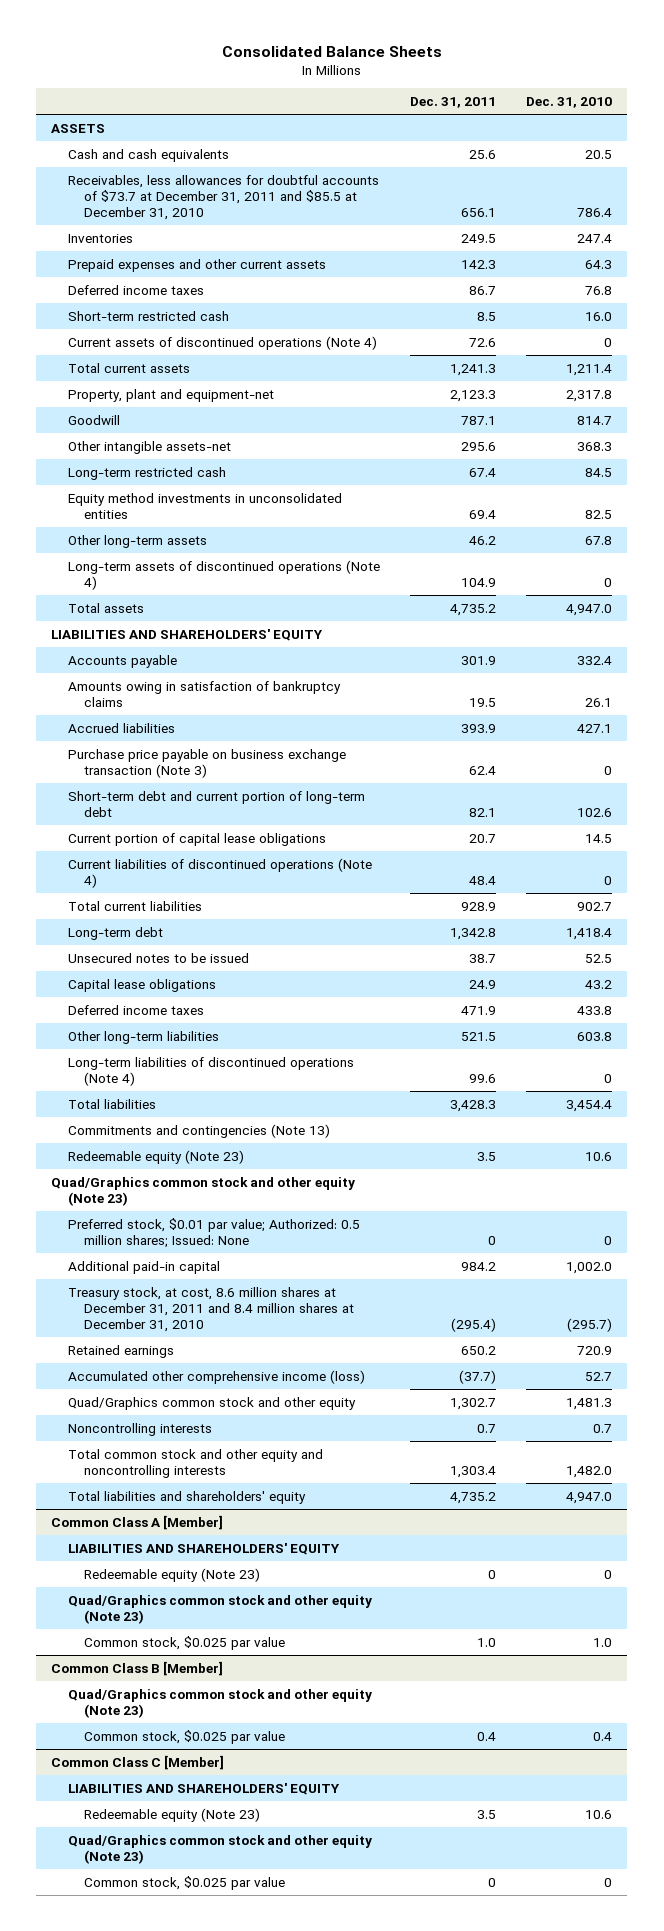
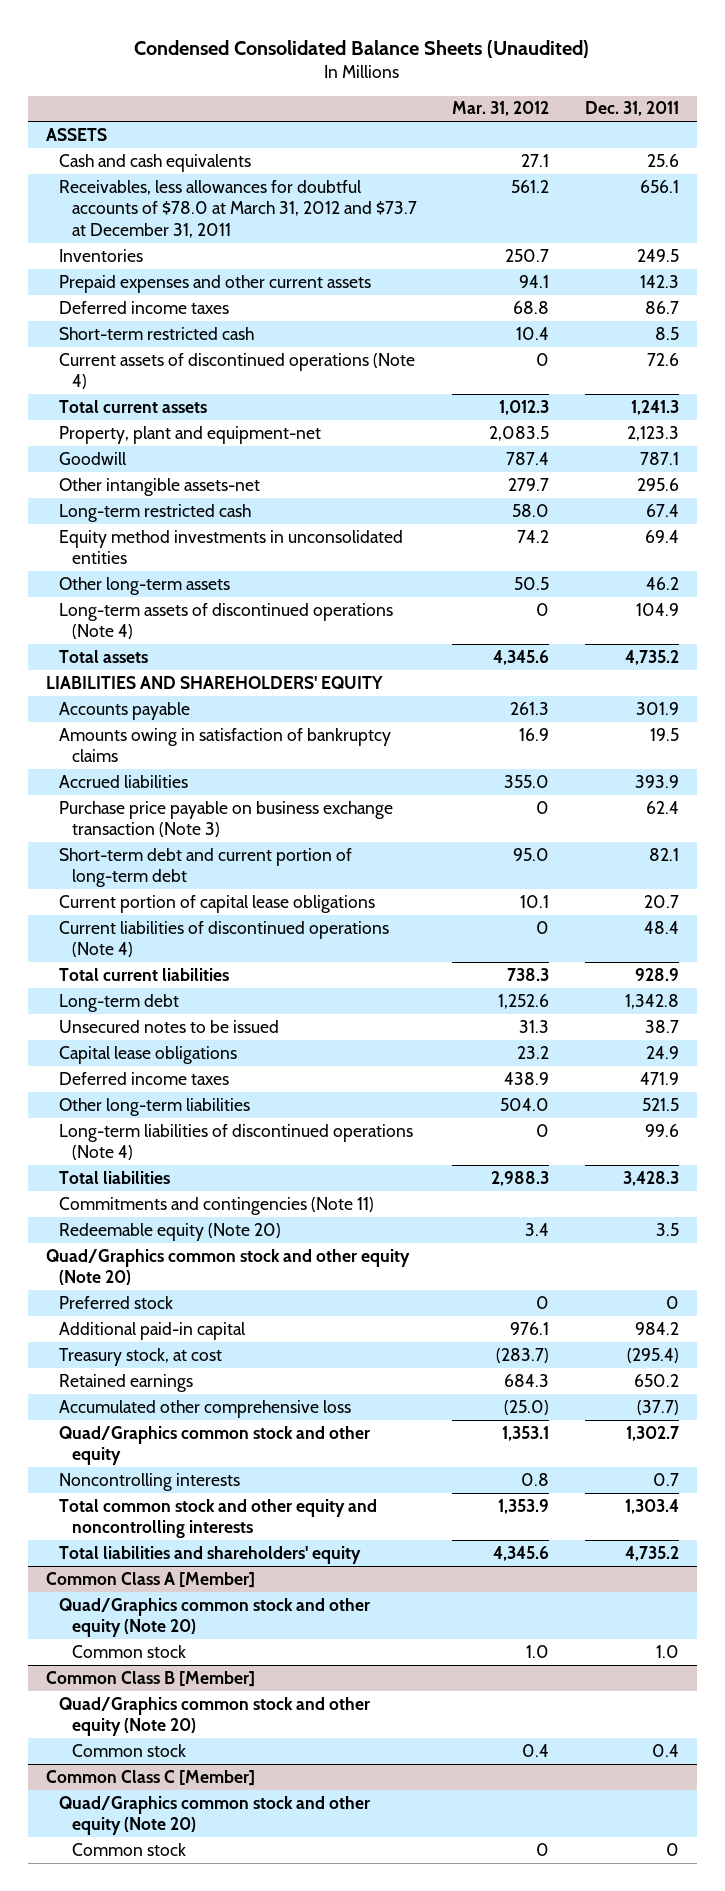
[221,46,442,58] Consolidated Balance Sheets -> [134,39,590,58] Condensed Consolidated Balance Sheets (Unaudited)
[526,96,613,108] Dec. 31, 2010 -> none
none -> [452,101,550,117] Mar. 31, 2012
[67,174,379,220] Receivables, less allowances for doubtful accounts of $73.7 at December 31, 2011 and $85.5 at December 31, 2010 -> [58,179,417,238] Receivables, less allowances for doubtful accounts of $78.0 at March 31, 2012 and $73.7 at December 31, 2011
[67,1123,330,1138] Commitments and contingencies (Note 13) -> [58,1196,374,1215] Commitments and contingencies (Note 11)
[67,1149,244,1164] Redeemable equity (Note 23) -> [58,1222,281,1241] Redeemable equity (Note 20)
[51,1176,356,1206] Quad/Graphics common stock and other equity (Note 23) -> [45,1248,410,1286] Quad/Graphics common stock and other equity (Note 20)
[67,1217,360,1248] Preferred stock, $0.01 par value; Authorized: 0.5 million shares; Issued: None -> [58,1295,173,1309] Preferred stock
[67,1286,354,1332] Treasury stock, at cost, 8.6 million shares at December 31, 2011 and 8.4 million shares at December 31, 2010 -> [58,1347,222,1366] Treasury stock, at cost
[67,1369,365,1384] Accumulated other comprehensive income (loss) -> [58,1399,351,1418] Accumulated other comprehensive loss
[67,1542,340,1555] LIABILITIES AND SHAREHOLDERS' EQUITY -> none
[83,1567,260,1582] Redeemable equity (Note 23) -> none
[67,1594,372,1624] Quad/Graphics common stock and other equity (Note 23) -> [58,1597,370,1638] Quad/Graphics common stock and other equity (Note 20)
[83,1635,285,1650] Common stock, $0.025 par value -> [71,1644,186,1658] Common stock
[67,1688,372,1718] Quad/Graphics common stock and other equity (Note 23) -> [58,1696,370,1737] Quad/Graphics common stock and other equity (Note 20)
[83,1729,285,1744] Common stock, $0.025 par value -> [71,1743,186,1757] Common stock
[67,1782,340,1795] LIABILITIES AND SHAREHOLDERS' EQUITY -> none
[83,1807,260,1822] Redeemable equity (Note 23) -> none
[67,1834,372,1864] Quad/Graphics common stock and other equity (Note 23) -> [58,1795,370,1836] Quad/Graphics common stock and other equity (Note 20)
[83,1875,285,1890] Common stock, $0.025 par value -> [71,1842,186,1856] Common stock

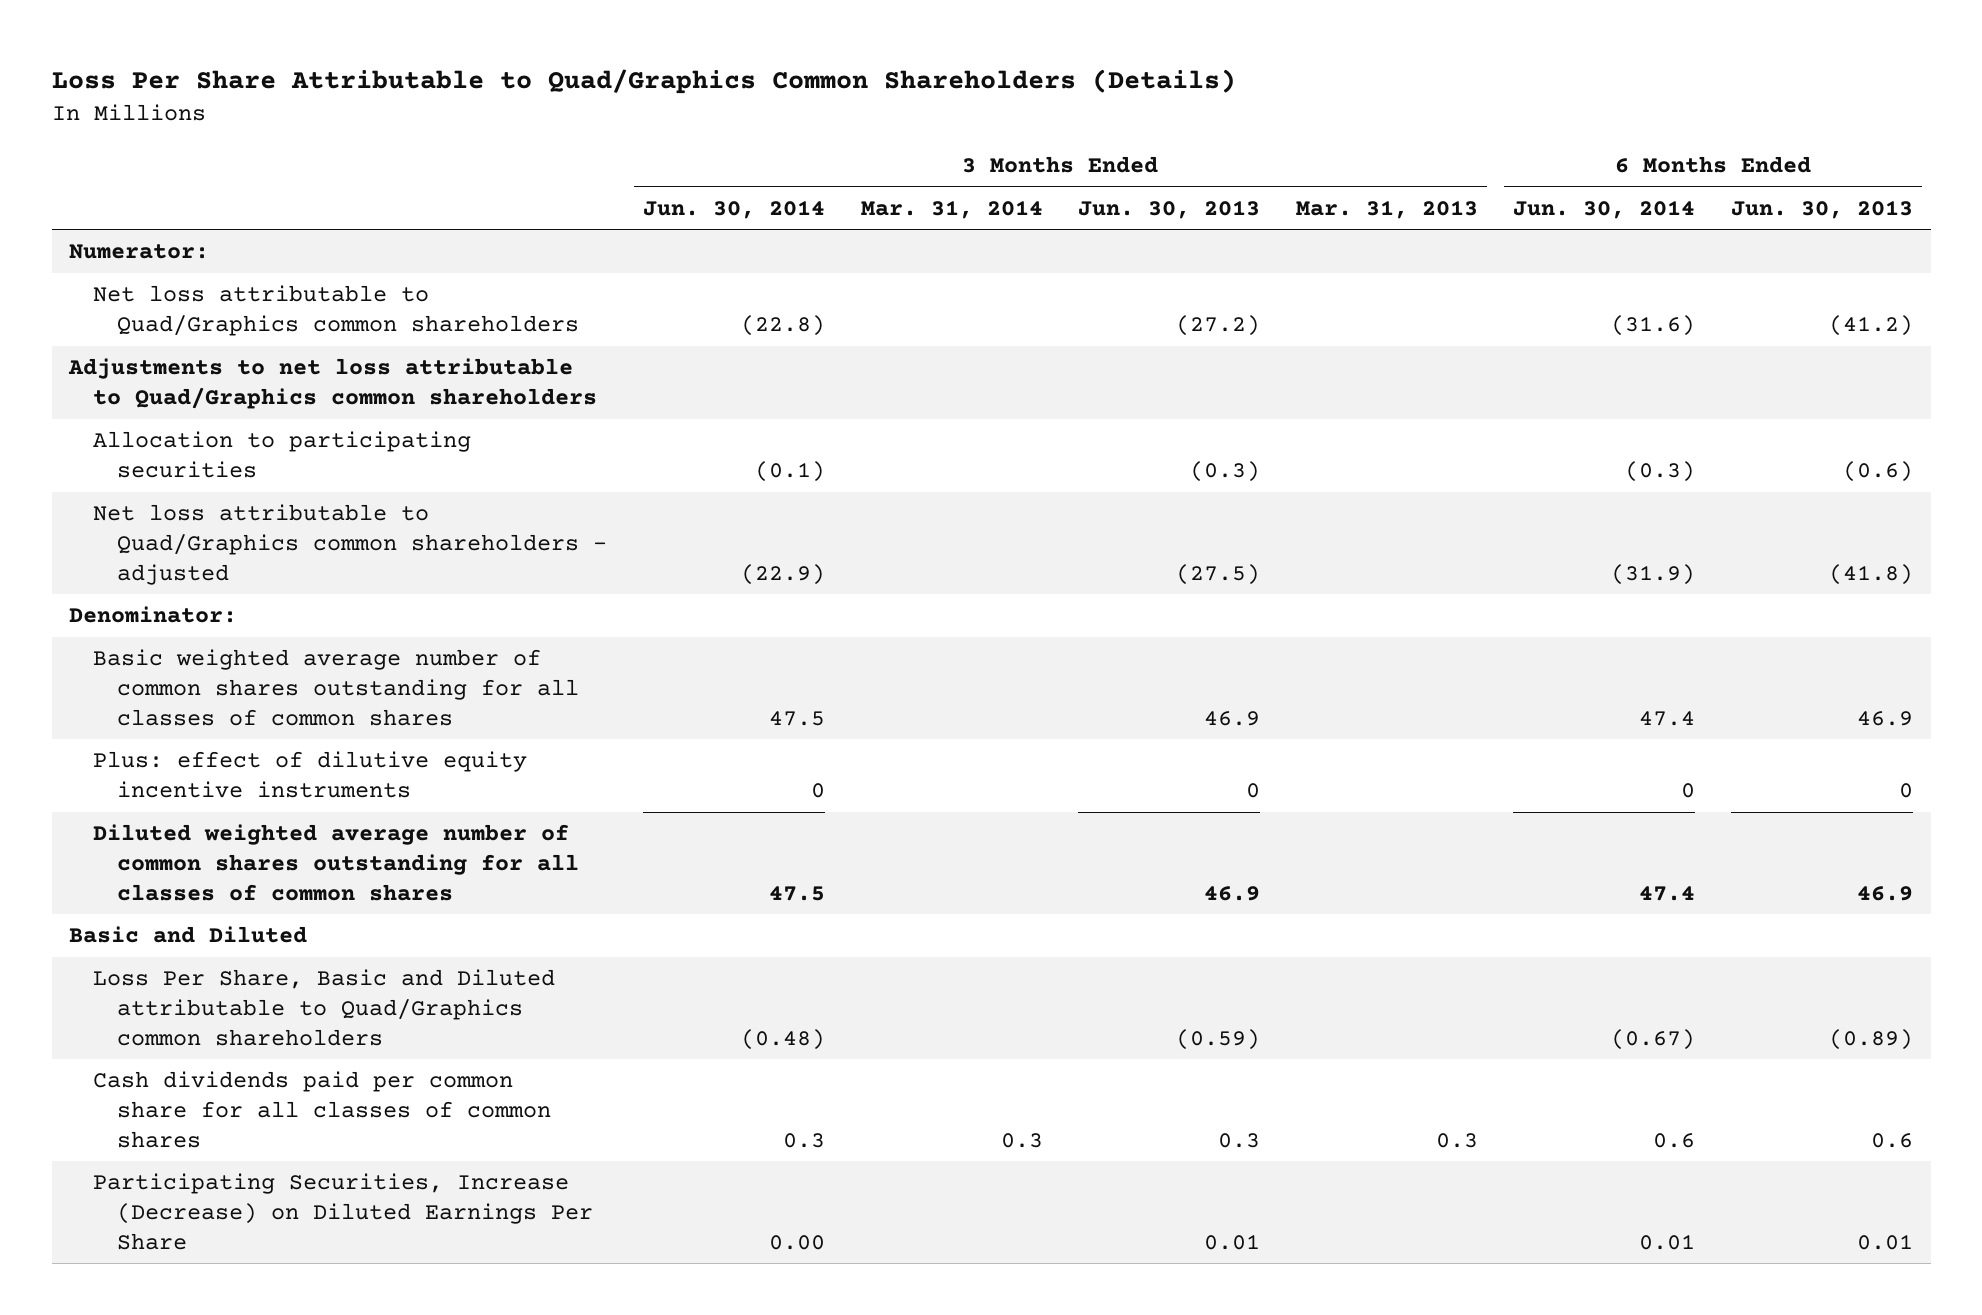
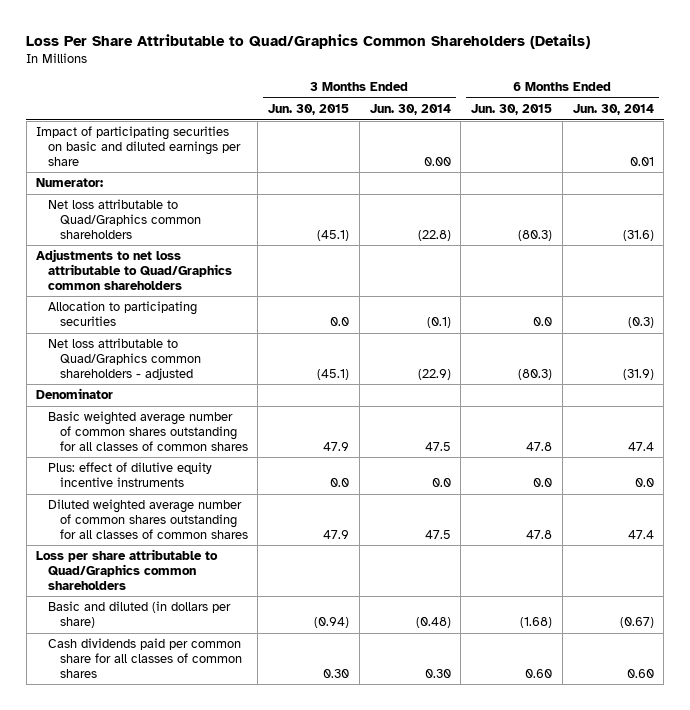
[860,199,1043,219] Mar. 31, 2014 -> none
[1078,199,1261,219] Jun. 30, 2013 -> none
[1295,199,1478,219] Mar. 31, 2013 -> none
[1730,199,1913,219] Jun. 30, 2013 -> none
none -> [268,103,350,115] Jun. 30, 2015
none -> [471,103,553,115] Jun. 30, 2015
none -> [36,126,242,166] Impact of participating securities on basic and diluted earnings per share
[69,606,238,624] Denominator: -> [36,388,114,400] Denominator
[810,782,825,798] 0 -> [431,477,451,487] 0.0
[1681,782,1696,798] 0 -> [634,477,654,487] 0.0
[93,1173,594,1250] Participating Securities, Increase (Decrease) on Diluted Earnings Per Share -> none
[69,926,308,944] Basic and Diluted -> [36,549,219,590] Loss per share attributable to Quad/Graphics common shareholders
[93,969,556,1046] Loss Per Share, Basic and Diluted attributable to Quad/Graphics common shareholders -> [48,601,232,628] Basic and diluted (in dollars per share)
[782,1132,825,1148] 0.3 -> [424,668,451,678] 0.30
[1653,1132,1696,1148] 0.6 -> [626,668,654,678] 0.60

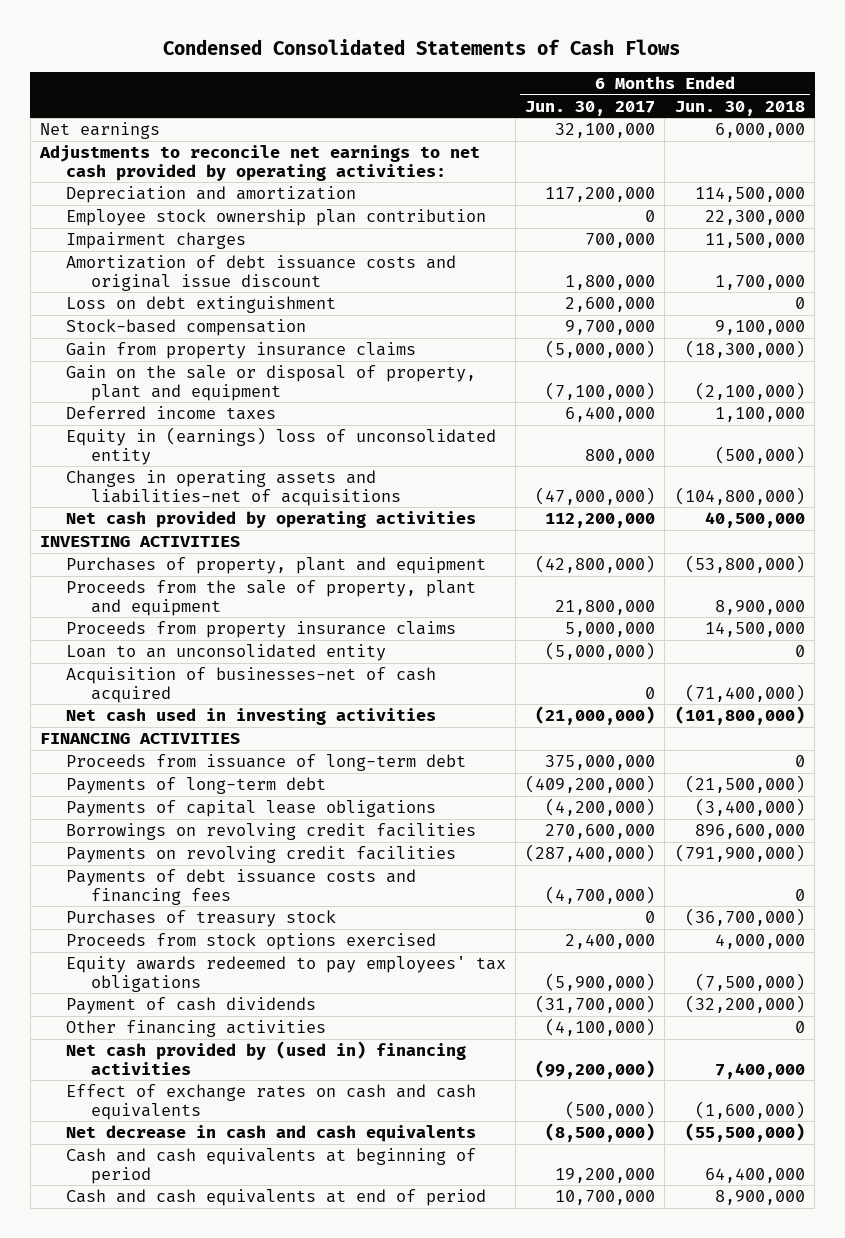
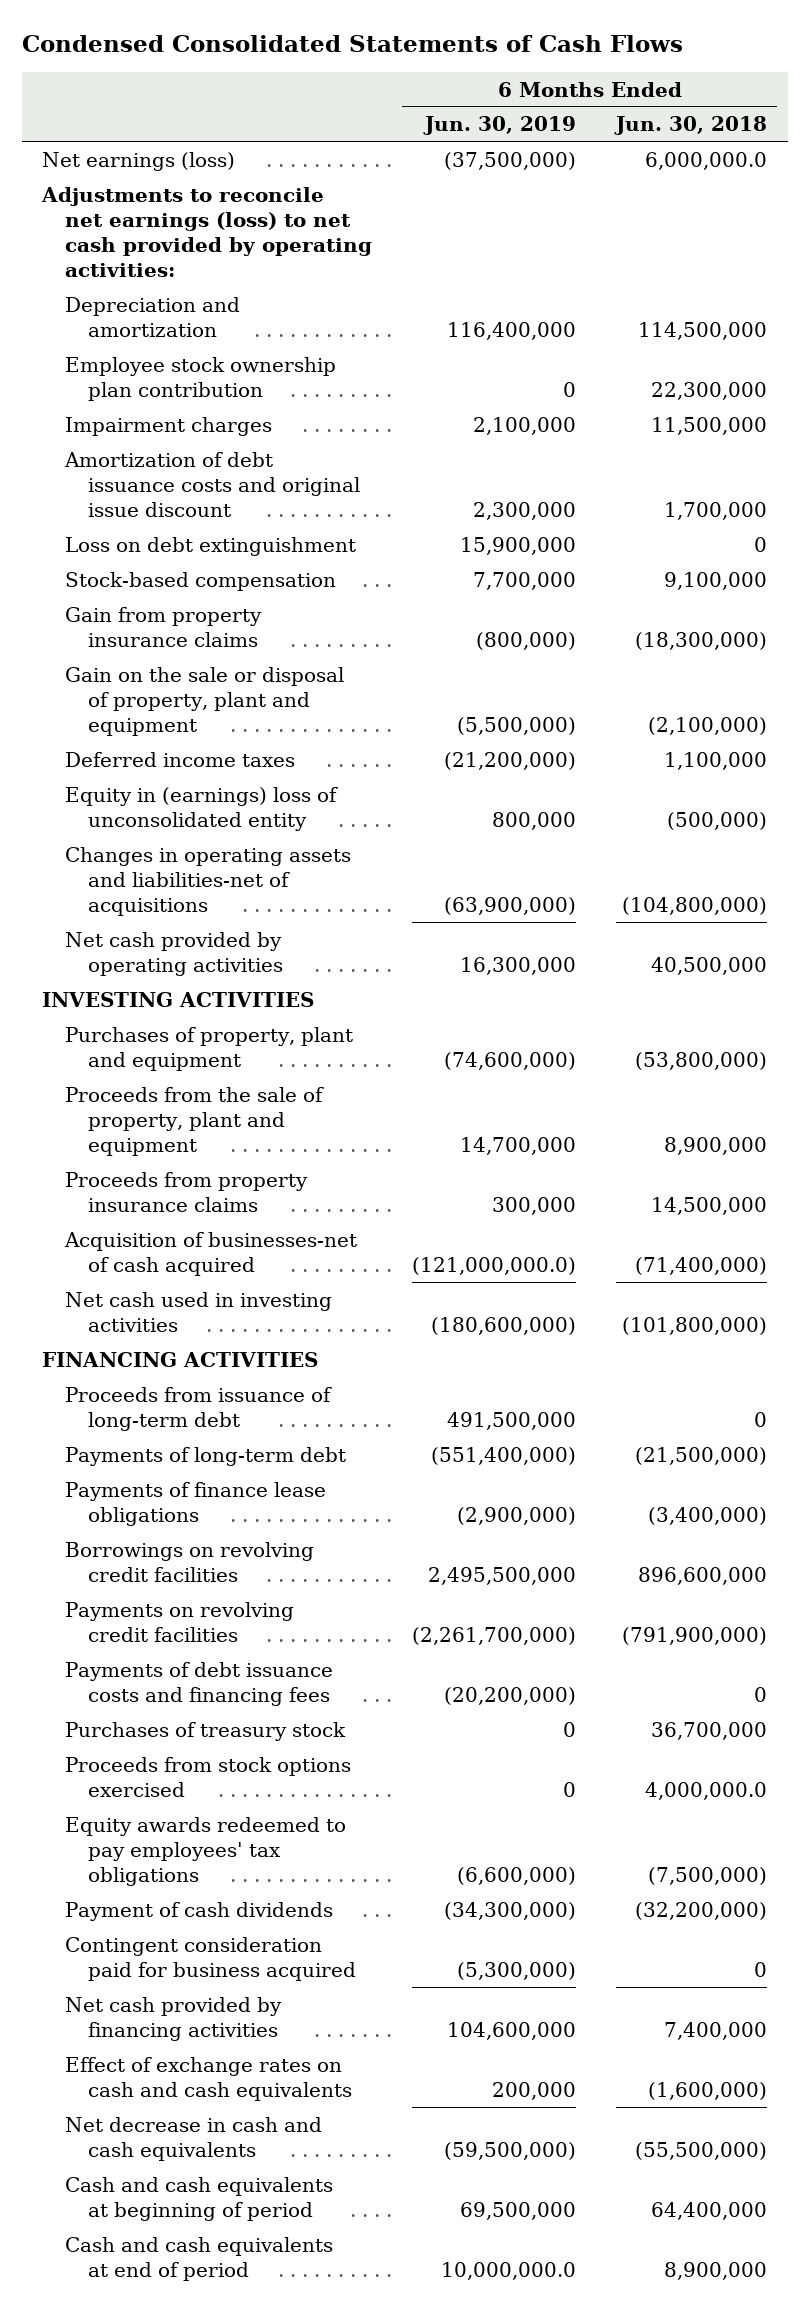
[525,100,656,116] Jun. 30, 2017 -> none
none -> [423,116,577,136] Jun. 30, 2019
[40,122,161,140] Net earnings -> [41,151,235,171] Net earnings (loss)
[714,123,805,139] 6,000,000 -> [645,151,768,170] 6,000,000.0
[39,145,481,181] Adjustments to reconcile net earnings to net cash provided by operating activities: -> [40,186,372,278] Adjustments to reconcile net earnings (loss) to net cash provided by operating activities:
[65,644,386,662] Loan to an unconsolidated entity -> none
[65,800,436,818] Payments of capital lease obligations -> [64,1481,326,1526] Payments of finance lease obligations
[684,908,805,927] (36,700,000) -> [651,1721,768,1740] 36,700,000
[714,934,805,950] 4,000,000 -> [645,1781,768,1800] 4,000,000.0
[65,1020,326,1038] Other financing activities -> none
none -> [64,1936,357,1981] Contingent consideration paid for business acquired
[65,1041,466,1075] Net cash provided by (used in) financing activities -> [64,1996,282,2041] Net cash provided by financing activities

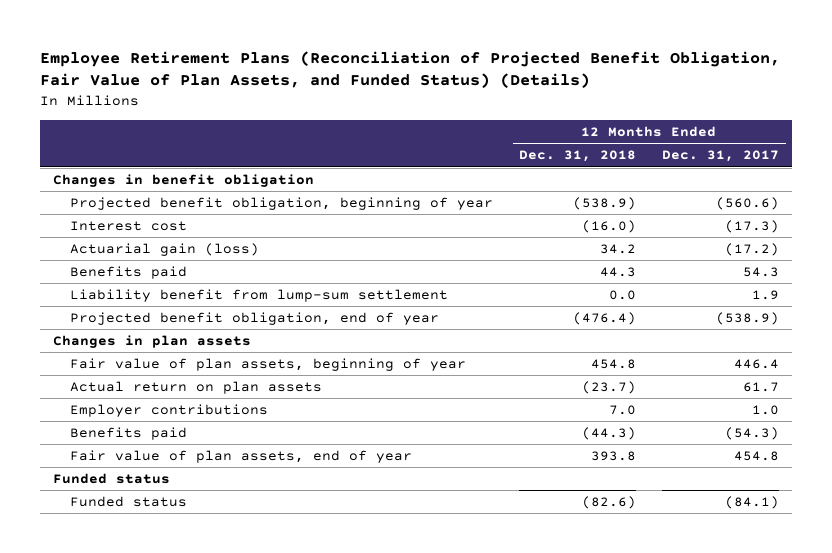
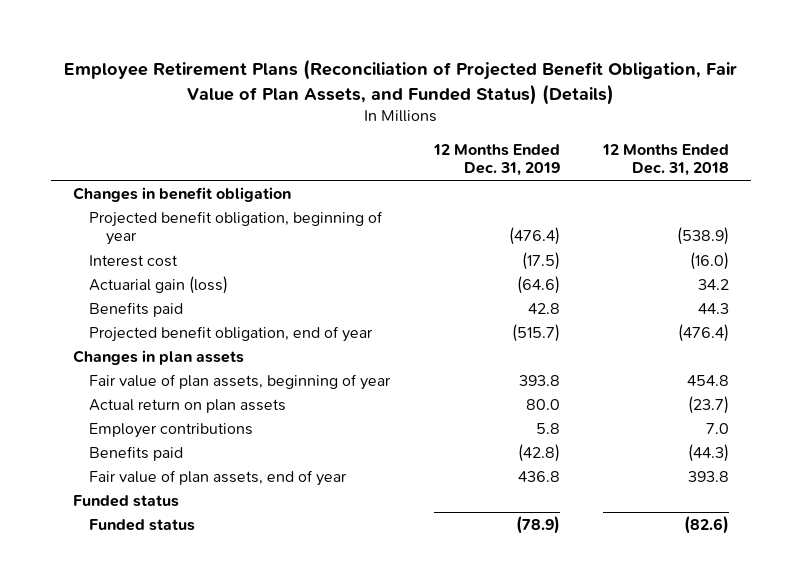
[662,150,780,163] Dec. 31, 2017 -> none
none -> [432,143,560,177] 12 Months Ended Dec. 31, 2019
[70,289,449,303] Liability benefit from lump-sum settlement -> none

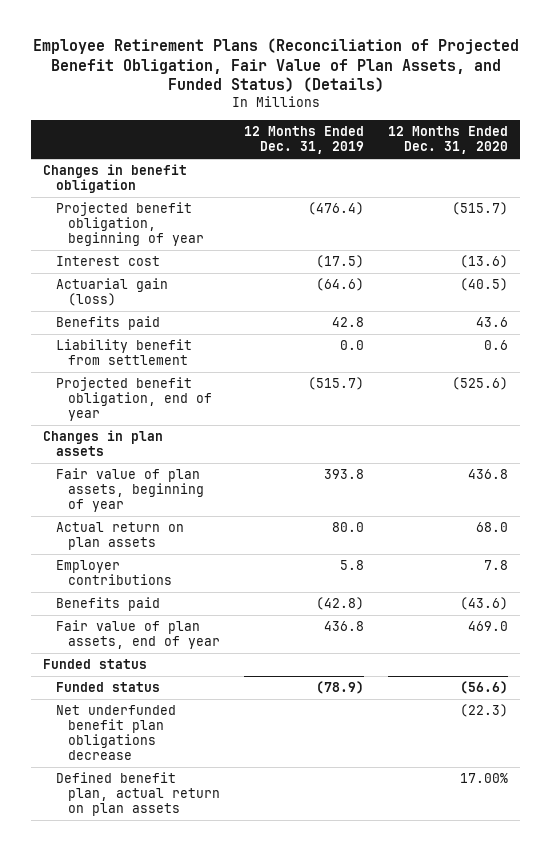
[602,143,730,177] 12 Months Ended Dec. 31, 2018 -> none
none -> [388,126,509,155] 12 Months Ended Dec. 31, 2020
none -> [55,339,192,366] Liability benefit from settlement
none -> [55,705,176,760] Net underfunded benefit plan obligations decrease
none -> [55,772,220,816] Defined benefit plan, actual return on plan assets

